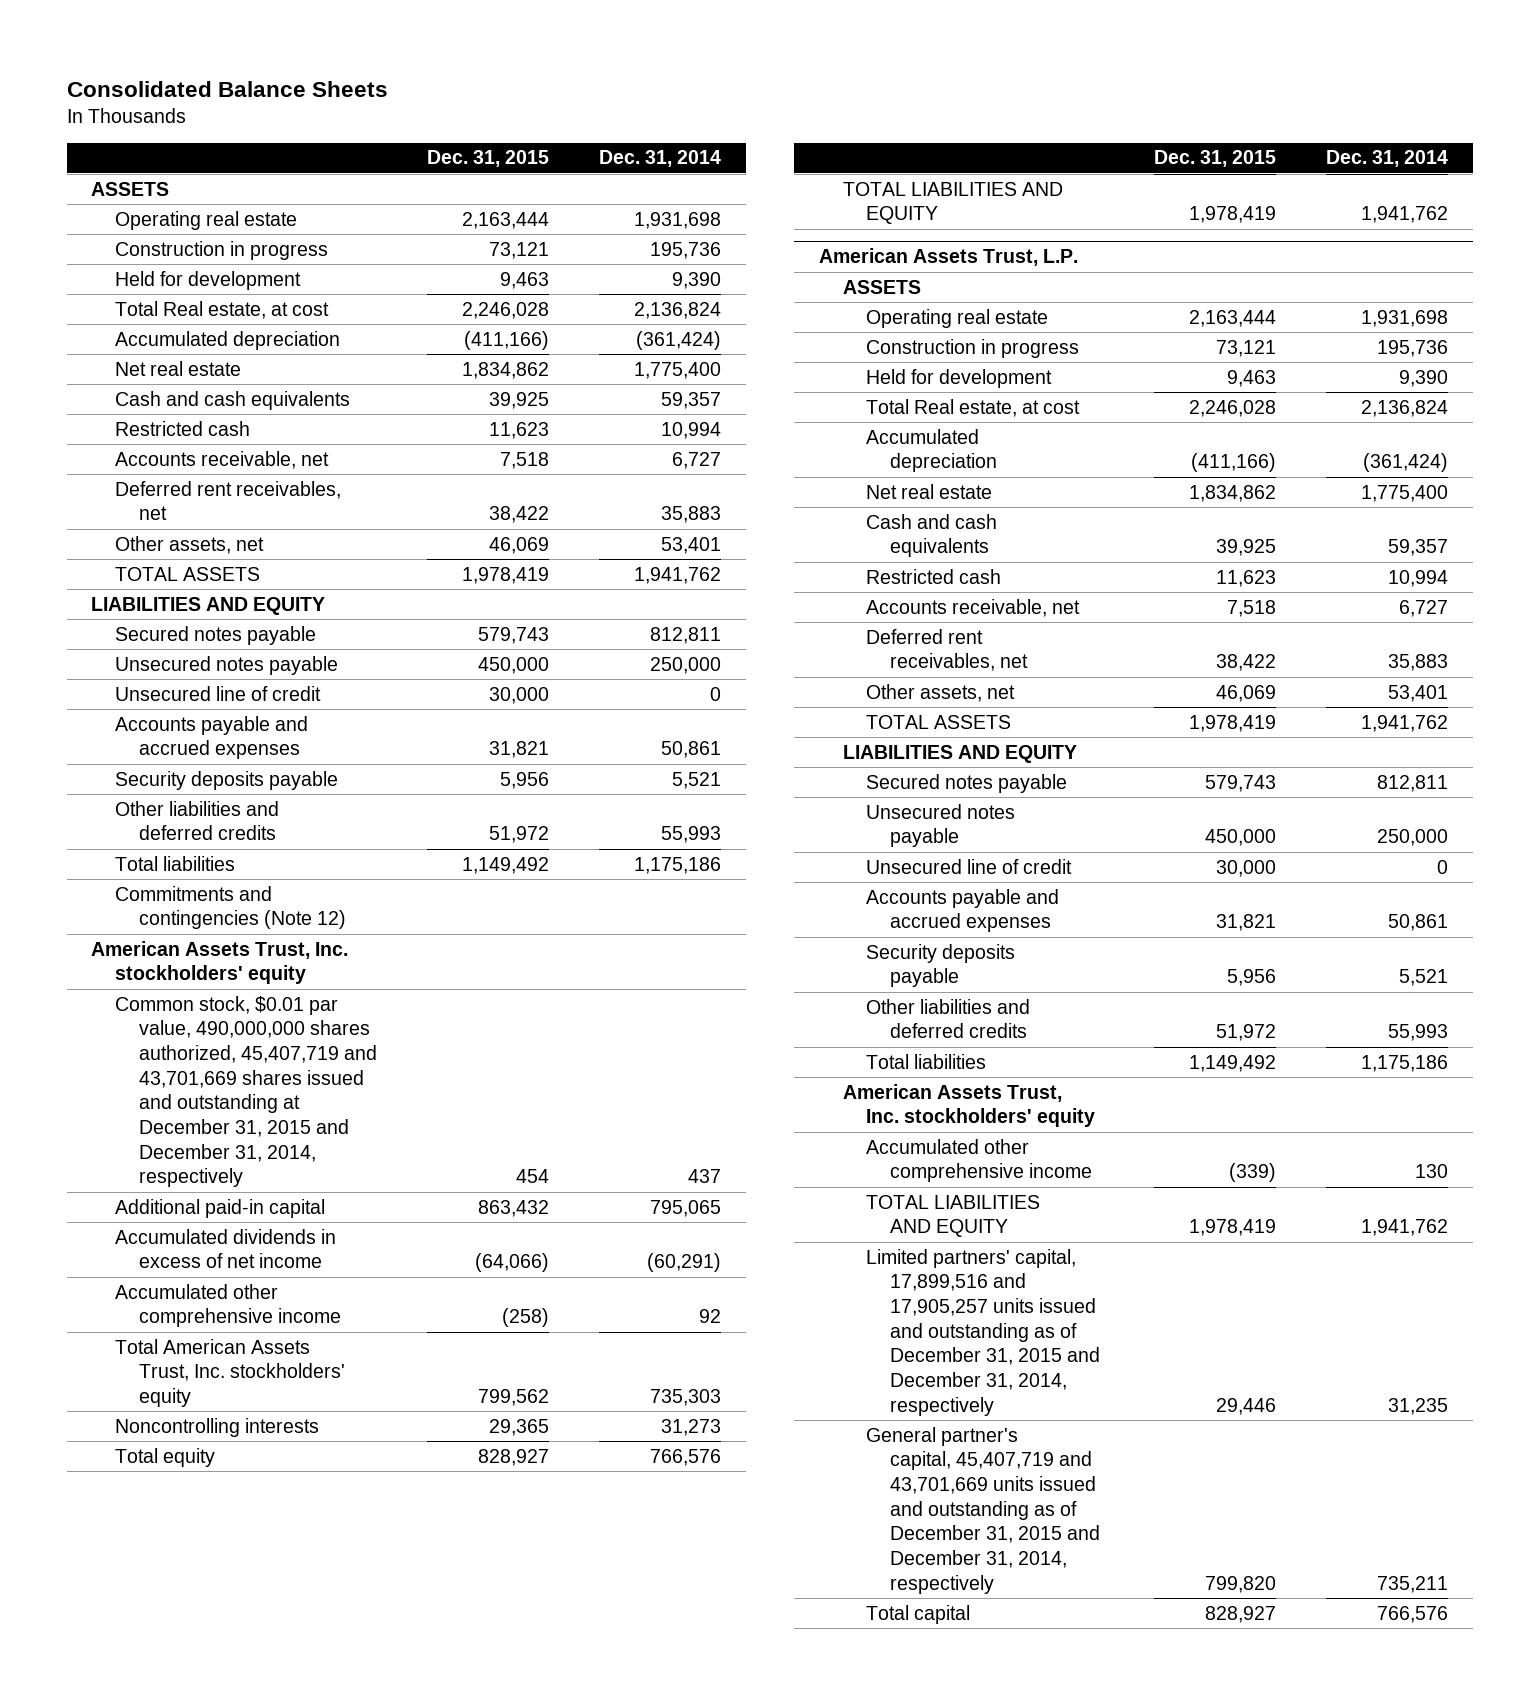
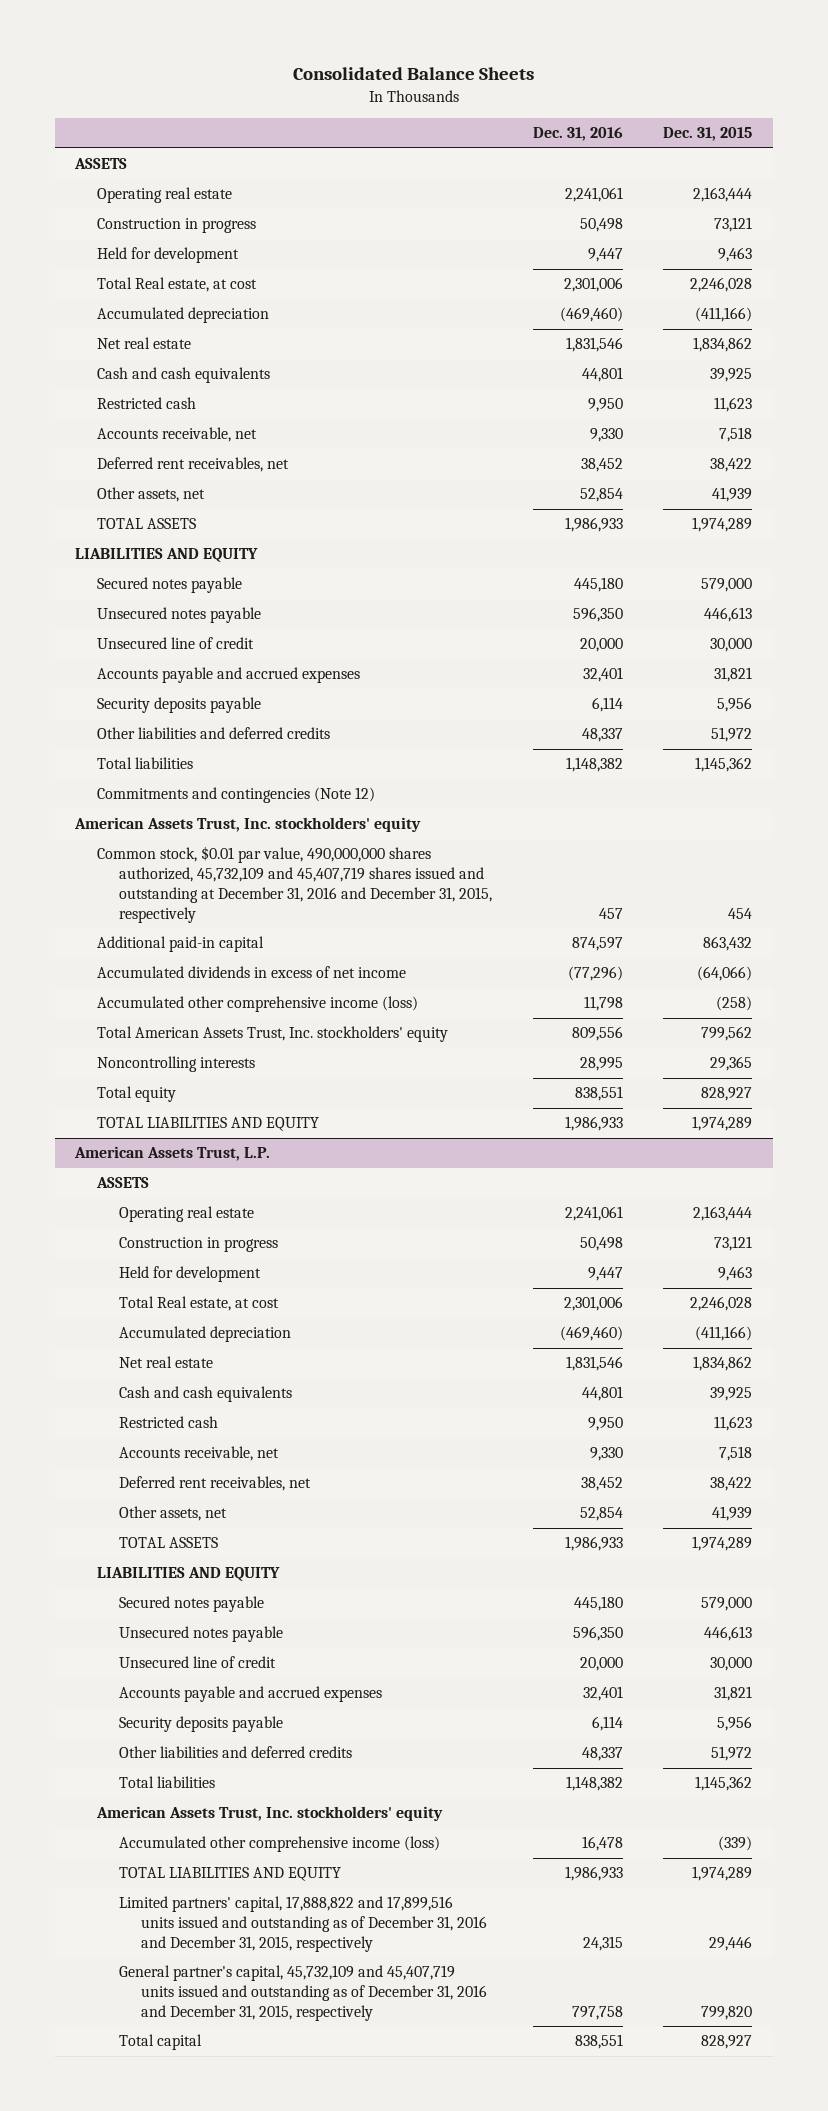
[598,150,721,168] Dec. 31, 2014 -> none
none -> [532,127,623,142] Dec. 31, 2016
[488,536,549,554] 46,069 -> [712,487,753,503] 41,939
[461,566,549,584] 1,978,419 -> [692,517,753,533] 1,974,289
[477,626,549,644] 579,743 -> [701,578,753,593] 579,000
[477,656,549,674] 450,000 -> [704,607,753,623] 446,613
[461,856,549,874] 1,149,492 -> [695,757,753,773] 1,145,362
[115,995,377,1188] Common stock, $0.01 par value, 490,000,000 shares authorized, 45,407,719 and 43,701,669 shares issued and outstanding at December 31, 2015 and December 31, 2014, respectively -> [97,846,493,923] Common stock, $0.01 par value, 490,000,000 shares authorized, 45,732,109 and 45,407,719 shares issued and outstanding at December 31, 2016 and December 31, 2015, respectively
[115,1283,341,1328] Accumulated other comprehensive income -> [97,996,419,1013] Accumulated other comprehensive income (loss)
[1189,206,1277,224] 1,978,419 -> [692,1116,753,1132] 1,974,289
[1216,684,1277,702] 46,069 -> [712,1506,753,1522] 41,939
[1189,714,1277,732] 1,978,419 -> [692,1536,753,1552] 1,974,289
[1205,774,1277,792] 579,743 -> [701,1597,753,1612] 579,000
[1205,829,1277,847] 450,000 -> [704,1626,753,1642] 446,613
[1189,1054,1277,1072] 1,149,492 -> [695,1776,753,1792] 1,145,362
[866,1138,1093,1183] Accumulated other comprehensive income -> [119,1836,441,1853] Accumulated other comprehensive income (loss)
[1189,1219,1277,1237] 1,978,419 -> [692,1866,753,1882] 1,974,289
[866,1248,1101,1416] Limited partners' capital, 17,899,516 and 17,905,257 units issued and outstanding as of December 31, 2015 and December 31, 2014, respectively -> [119,1896,488,1952] Limited partners' capital, 17,888,822 and 17,899,516 units issued and outstanding as of December 31, 2016 and December 31, 2015, respectively
[866,1426,1101,1594] General partner's capital, 45,407,719 and 43,701,669 units issued and outstanding as of December 31, 2015 and December 31, 2014, respectively -> [119,1965,488,2021] General partner's capital, 45,732,109 and 45,407,719 units issued and outstanding as of December 31, 2016 and December 31, 2015, respectively

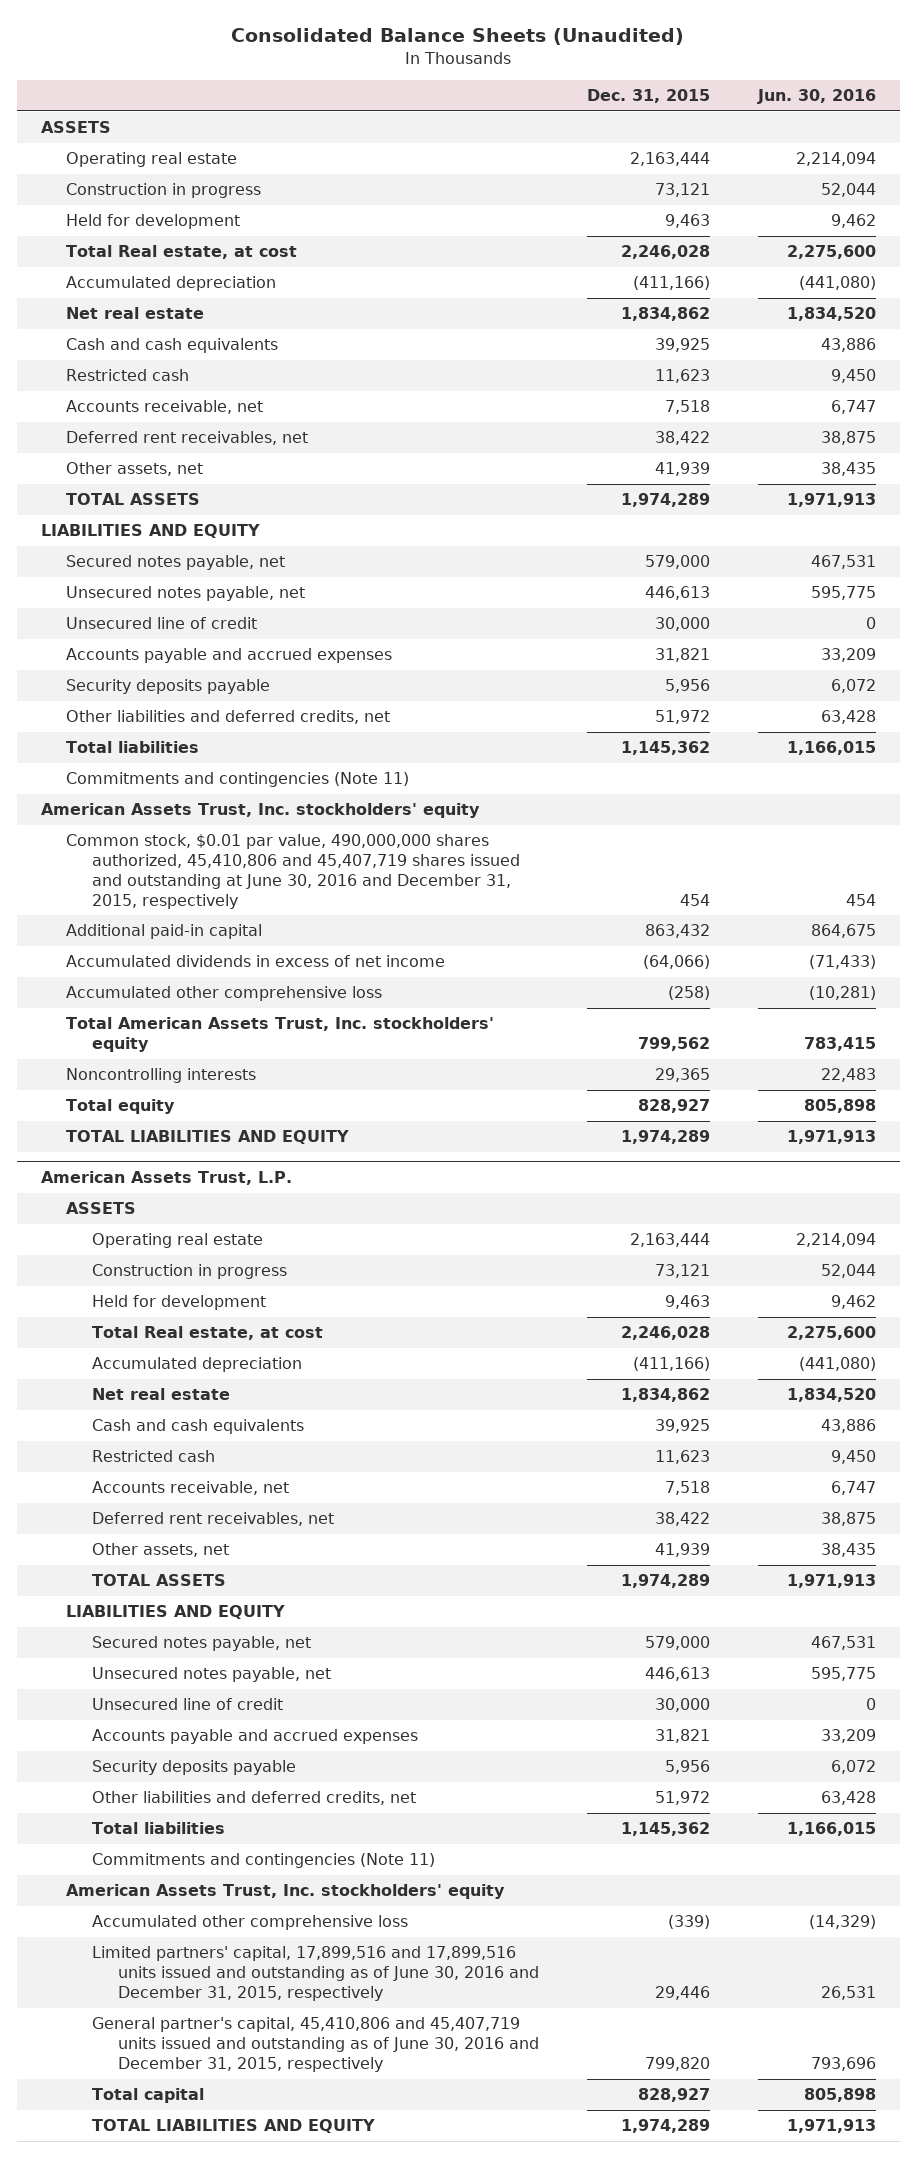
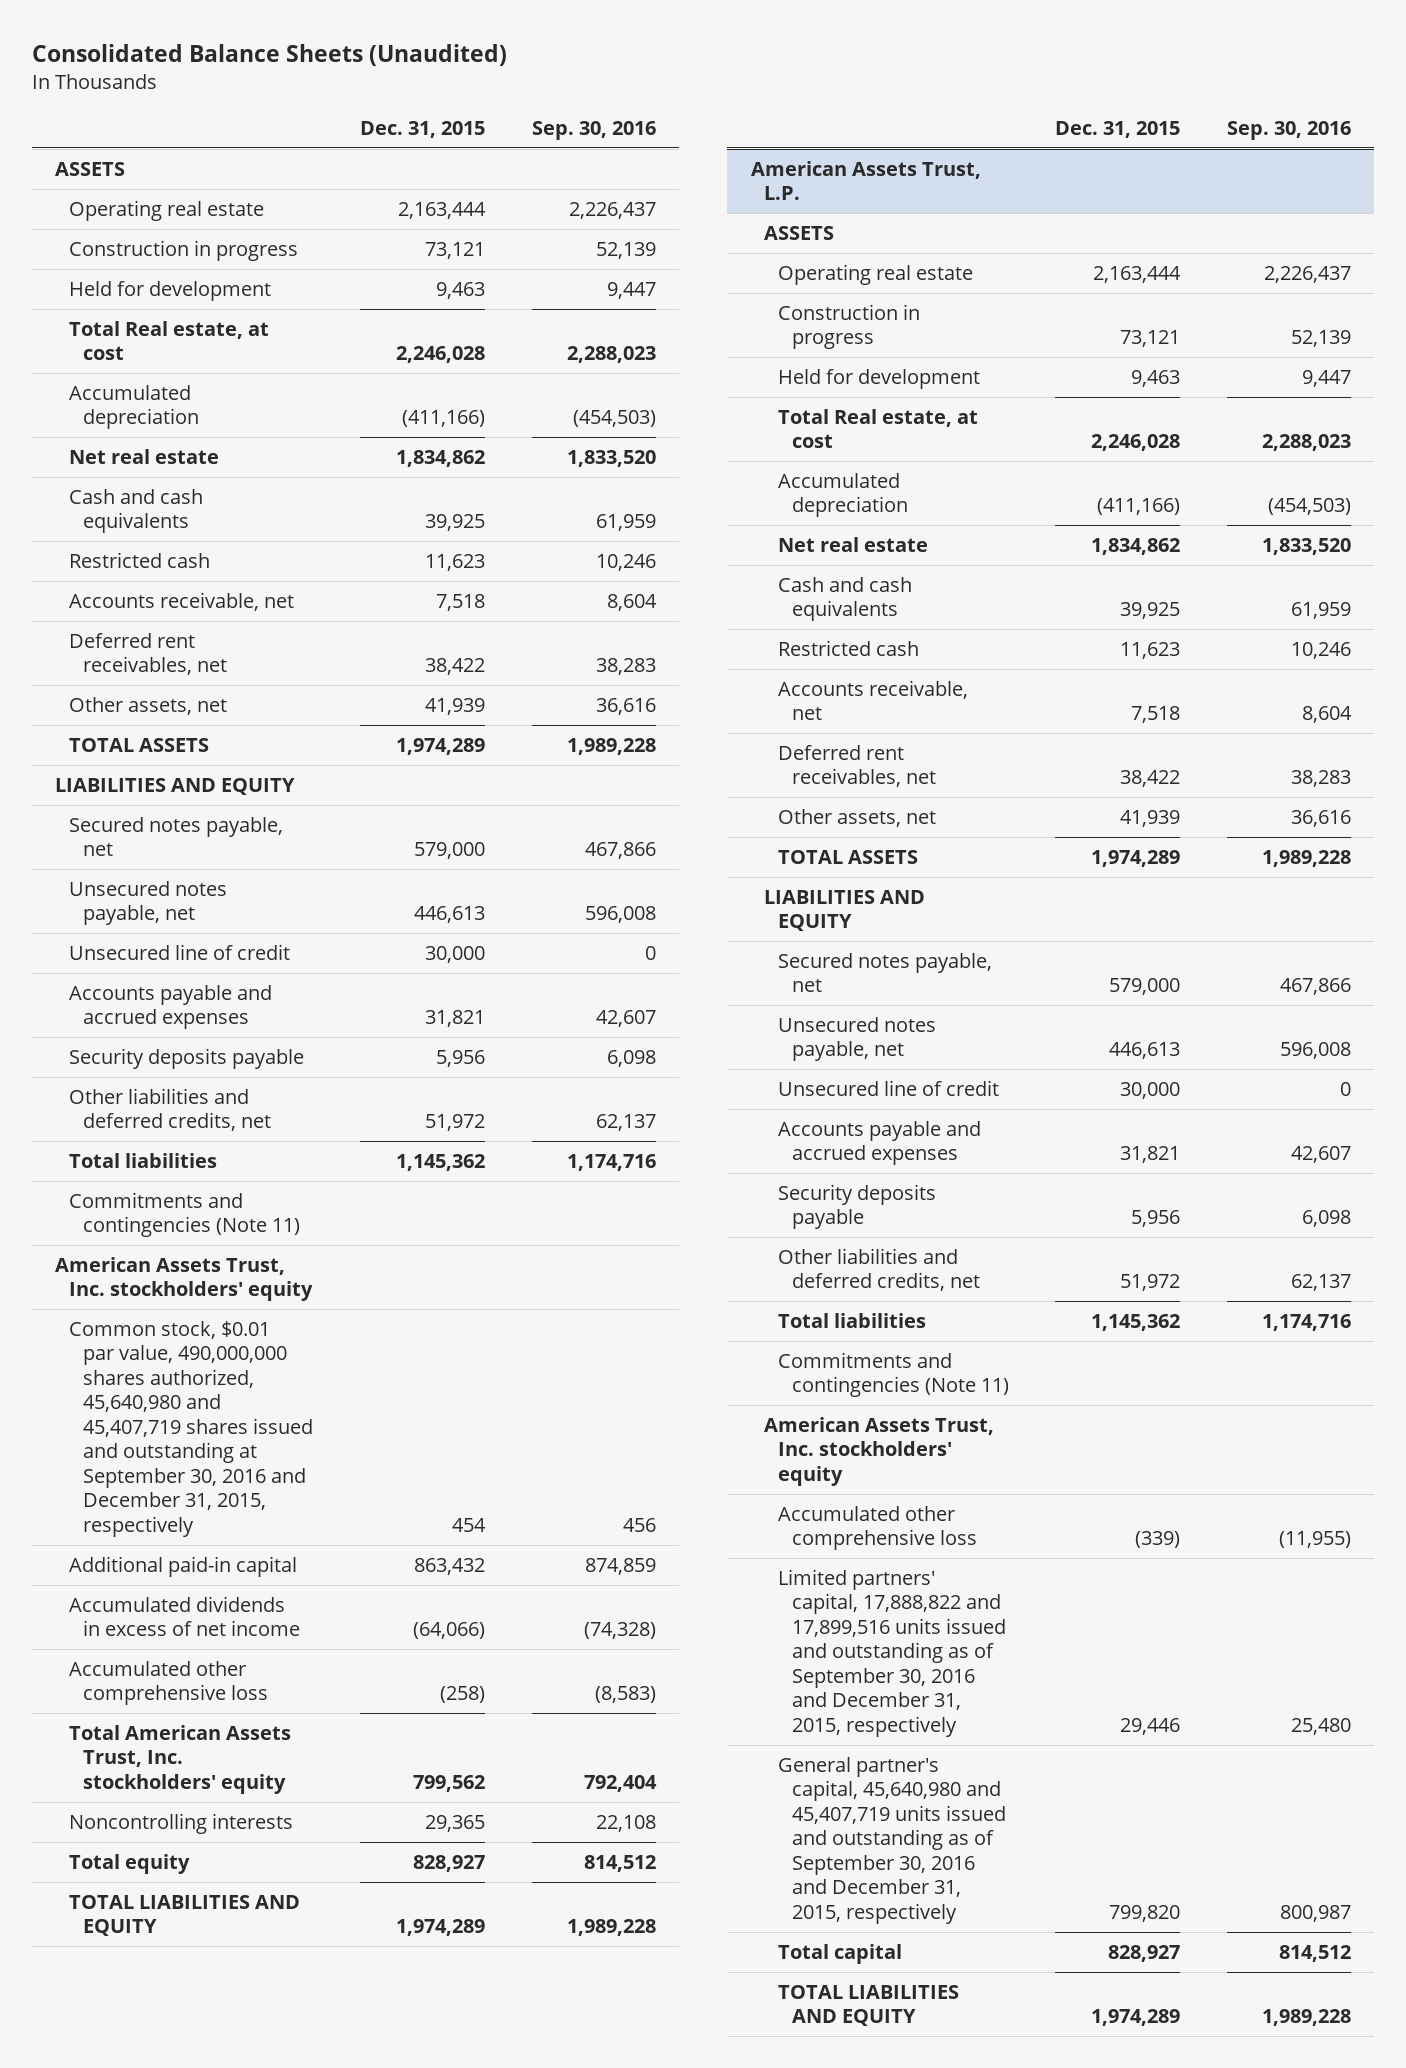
[756,89,876,105] Jun. 30, 2016 -> none
none -> [531,120,656,140] Sep. 30, 2016
[66,834,521,909] Common stock, $0.01 par value, 490,000,000 shares authorized, 45,410,806 and 45,407,719 shares issued and outstanding at June 30, 2016 and December 31, 2015, respectively -> [69,1320,313,1537] Common stock, $0.01 par value, 490,000,000 shares authorized, 45,640,980 and 45,407,719 shares issued and outstanding at September 30, 2016 and December 31, 2015, respectively
[92,1946,539,2002] Limited partners' capital, 17,899,516 and 17,899,516 units issued and outstanding as of June 30, 2016 and December 31, 2015, respectively -> [778,1568,1007,1737] Limited partners' capital, 17,888,822 and 17,899,516 units issued and outstanding as of September 30, 2016 and December 31, 2015, respectively
[92,2017,539,2073] General partner's capital, 45,410,806 and 45,407,719 units issued and outstanding as of June 30, 2016 and December 31, 2015, respectively -> [778,1756,1007,1924] General partner's capital, 45,640,980 and 45,407,719 units issued and outstanding as of September 30, 2016 and December 31, 2015, respectively

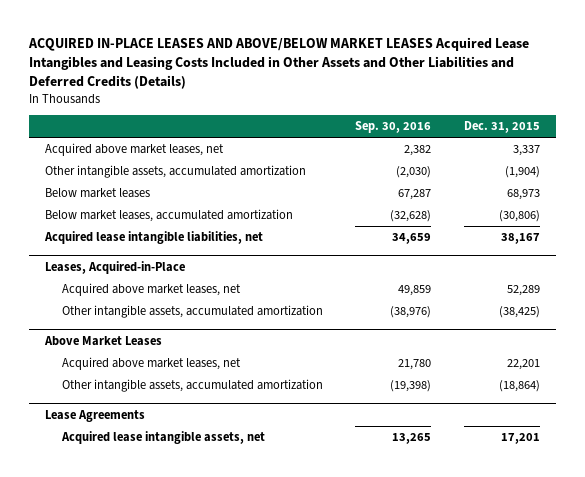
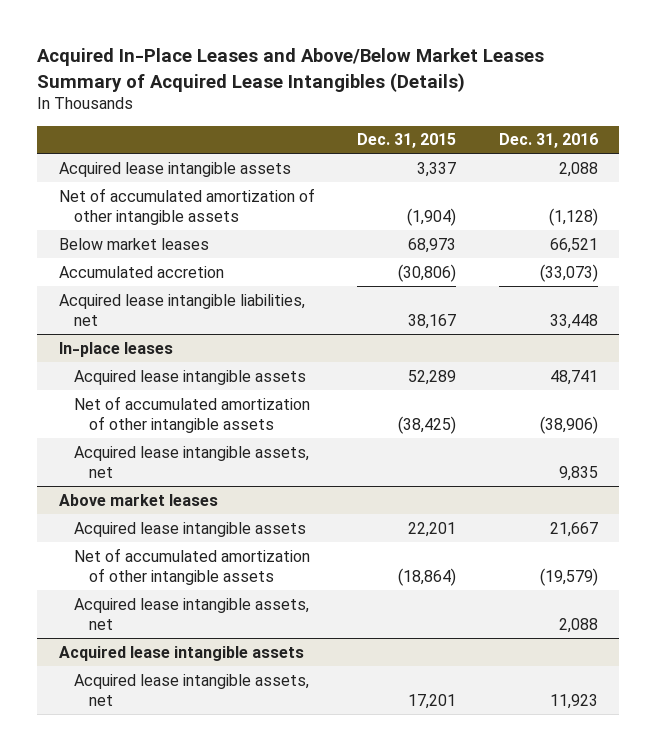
[27,36,529,89] ACQUIRED IN-PLACE LEASES AND ABOVE/BELOW MARKET LEASES Acquired Lease Intangibles and Leasing Costs Included in Other Assets and Other Liabilities and Deferred Credits (Details) -> [37,48,545,92] Acquired In-Place Leases and Above/Below Market Leases Summary of Acquired Lease Intangibles (Details)
[355,121,432,134] Sep. 30, 2016 -> none
none -> [498,133,598,149] Dec. 31, 2016
[44,143,224,157] Acquired above market leases, net -> [58,161,291,177] Acquired lease intangible assets
[44,165,306,179] Other intangible assets, accumulated amortization -> [58,187,315,226] Net of accumulated amortization of other intangible assets
[44,209,293,223] Below market leases, accumulated amortization -> [58,265,224,278] Accumulated accretion
[44,261,185,275] Leases, Acquired-in-Place -> [58,341,173,357] In-place leases
[61,283,241,297] Acquired above market leases, net -> [73,369,306,385] Acquired lease intangible assets
[61,305,323,319] Other intangible assets, accumulated amortization -> [73,395,310,434] Net of accumulated amortization of other intangible assets
none -> [73,445,309,479] Acquired lease intangible assets, net
[43,336,162,347] Above Market Leases -> [58,493,218,506] Above market leases
[61,357,241,371] Acquired above market leases, net -> [73,521,306,537] Acquired lease intangible assets
[61,379,323,393] Other intangible assets, accumulated amortization -> [73,547,310,586] Net of accumulated amortization of other intangible assets
none -> [73,597,309,631] Acquired lease intangible assets, net
[44,410,145,423] Lease Agreements -> [58,645,304,661] Acquired lease intangible assets

